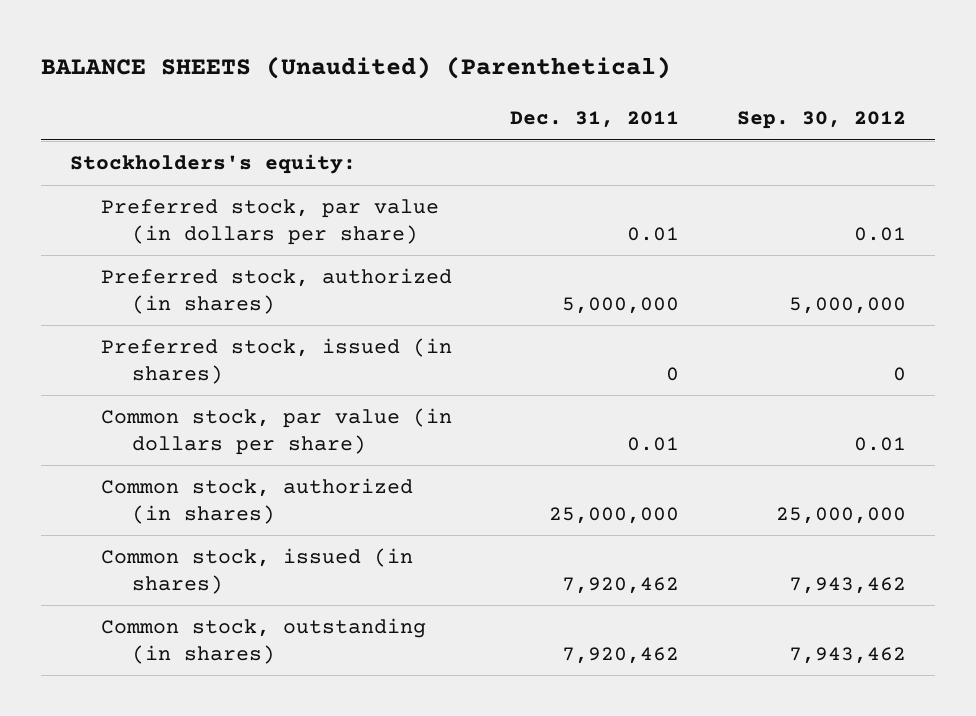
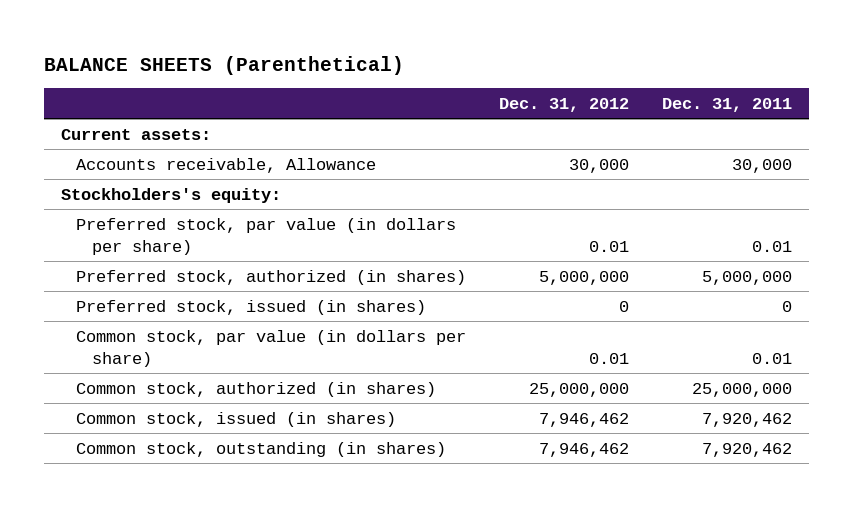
[40,56,671,80] BALANCE SHEETS (Unaudited) (Parenthetical) -> [44,55,405,75] BALANCE SHEETS (Parenthetical)
[737,110,907,129] Sep. 30, 2012 -> none
none -> [499,97,630,112] Dec. 31, 2012
none -> [60,128,211,140] Current assets:
none -> [76,157,377,173] Accounts receivable, Allowance

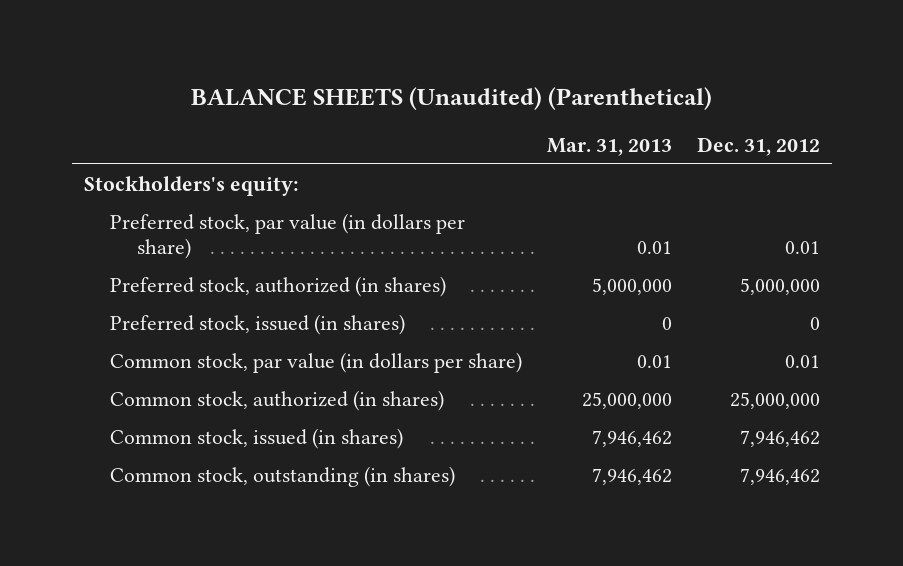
[44,55,405,75] BALANCE SHEETS (Parenthetical) -> [190,86,712,110] BALANCE SHEETS (Unaudited) (Parenthetical)
[662,97,793,112] Dec. 31, 2011 -> none
none -> [546,137,672,156] Mar. 31, 2013
[60,128,211,140] Current assets: -> none
[76,157,377,173] Accounts receivable, Allowance -> none

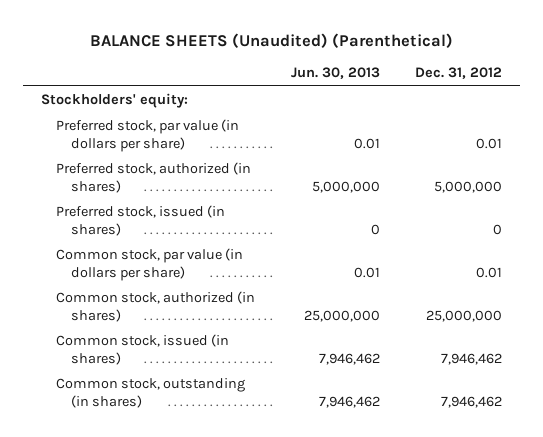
[546,137,672,156] Mar. 31, 2013 -> none
none -> [290,67,380,80] Jun. 30, 2013
[83,175,299,196] Stockholders's equity: -> [41,93,189,109] Stockholders' equity:

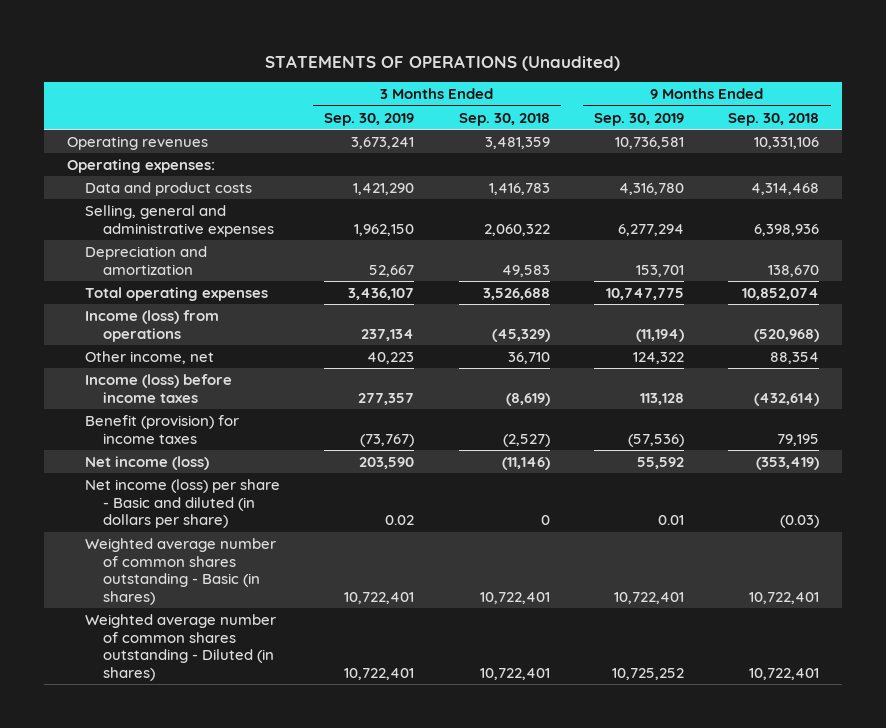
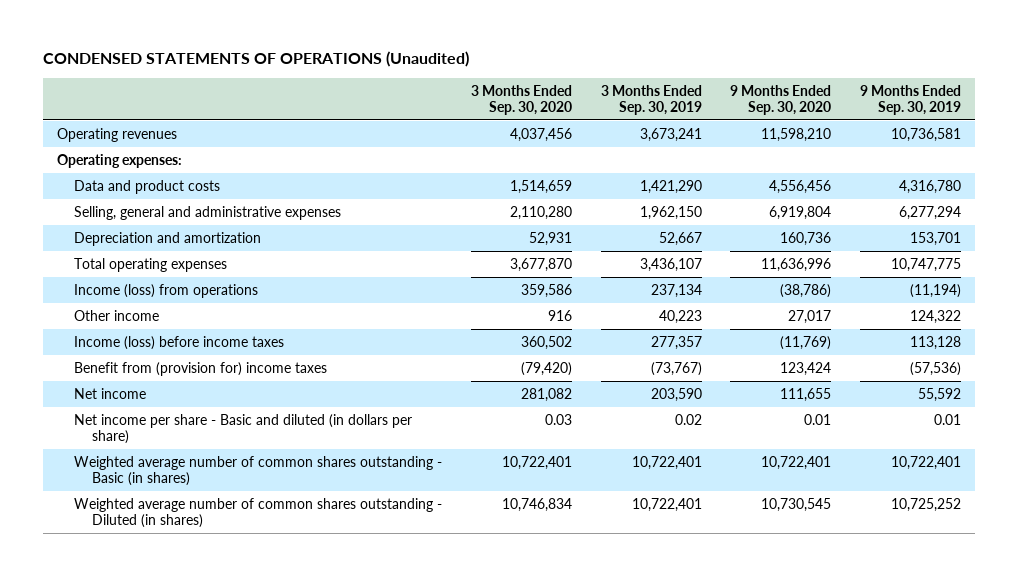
[265,54,621,71] STATEMENTS OF OPERATIONS (Unaudited) -> [42,51,469,68] CONDENSED STATEMENTS OF OPERATIONS (Unaudited)
[458,112,550,126] Sep. 30, 2018 -> none
[728,112,820,126] Sep. 30, 2018 -> none
none -> [470,84,572,115] 3 Months Ended Sep. 30, 2020
none -> [730,84,832,115] 9 Months Ended Sep. 30, 2020
[84,351,214,365] Other income, net -> [74,309,160,321] Other income
[84,415,239,444] Benefit (provision) for income taxes -> [74,361,328,376] Benefit from (provision for) income taxes
[84,456,209,471] Net income (loss) -> [74,387,147,399] Net income
[84,479,280,529] Net income (loss) per share - Basic and diluted (in dollars per share) -> [74,413,413,445] Net income per share - Basic and diluted (in dollars per share)

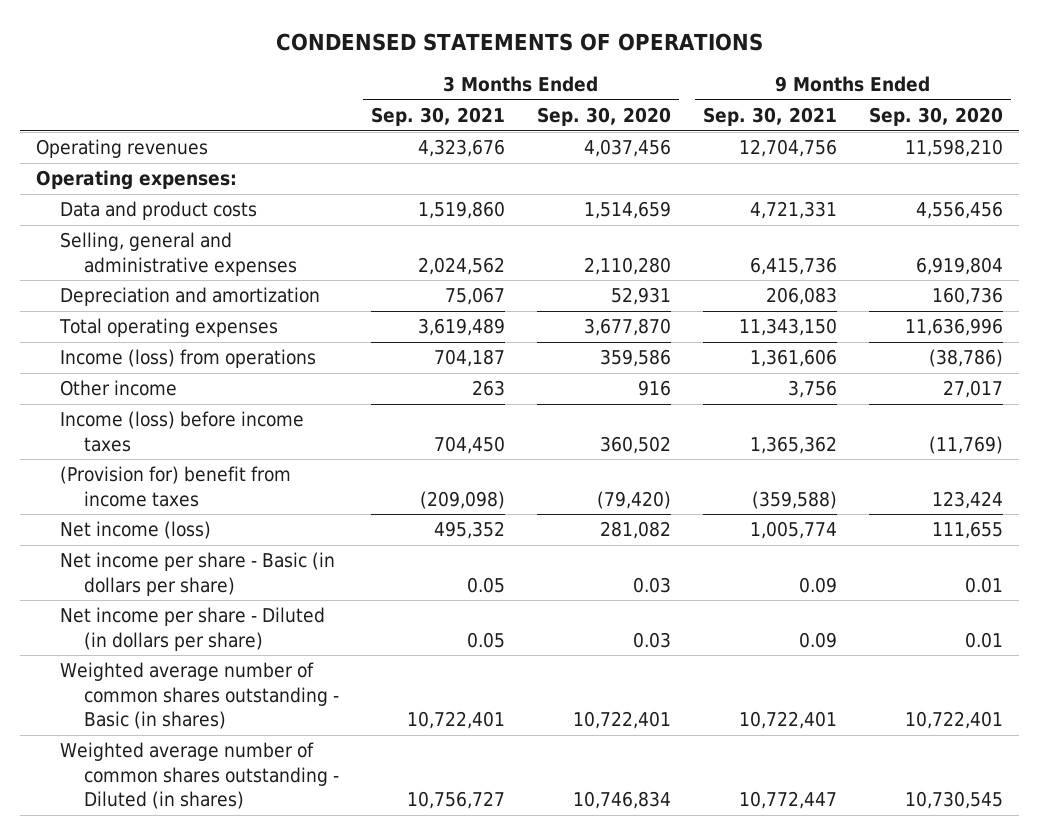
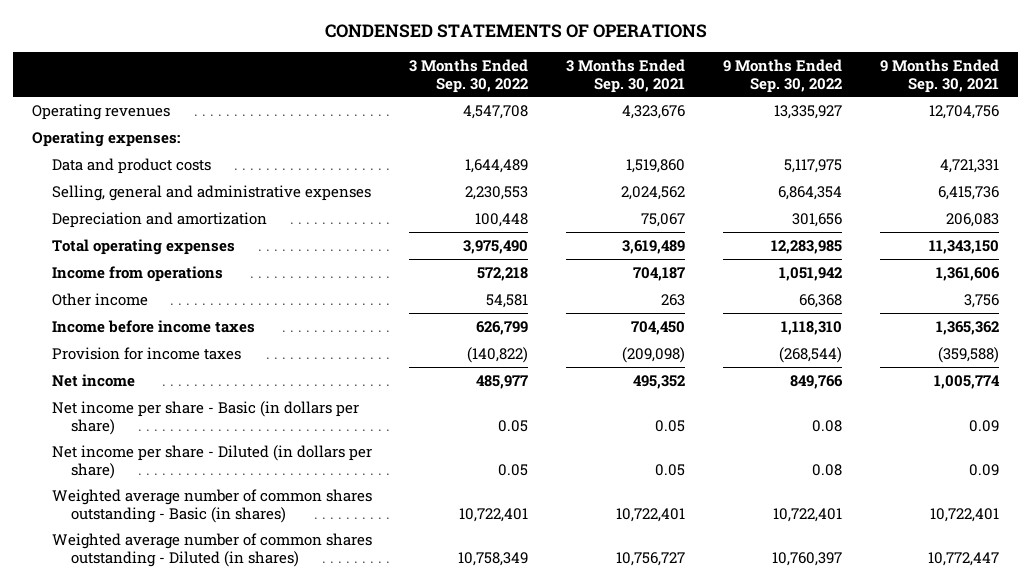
[537,107,672,127] Sep. 30, 2020 -> none
[868,107,1003,127] Sep. 30, 2020 -> none
none -> [409,58,529,93] 3 Months Ended Sep. 30, 2022
none -> [723,58,843,93] 9 Months Ended Sep. 30, 2022
[60,349,317,369] Income (loss) from operations -> [51,265,223,282] Income from operations
[60,411,305,452] Income (loss) before income taxes -> [51,319,255,333] Income before income taxes
[60,466,292,507] (Provision for) benefit from income taxes -> [51,346,241,360] Provision for income taxes
[60,521,212,540] Net income (loss) -> [51,373,135,387] Net income

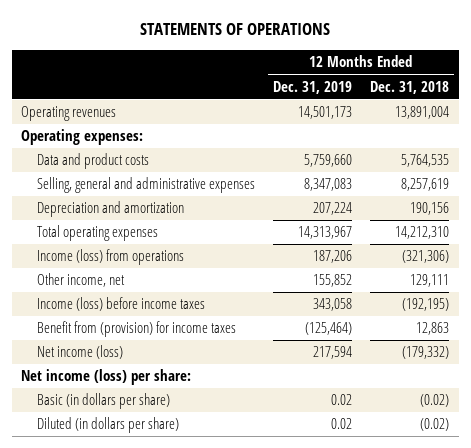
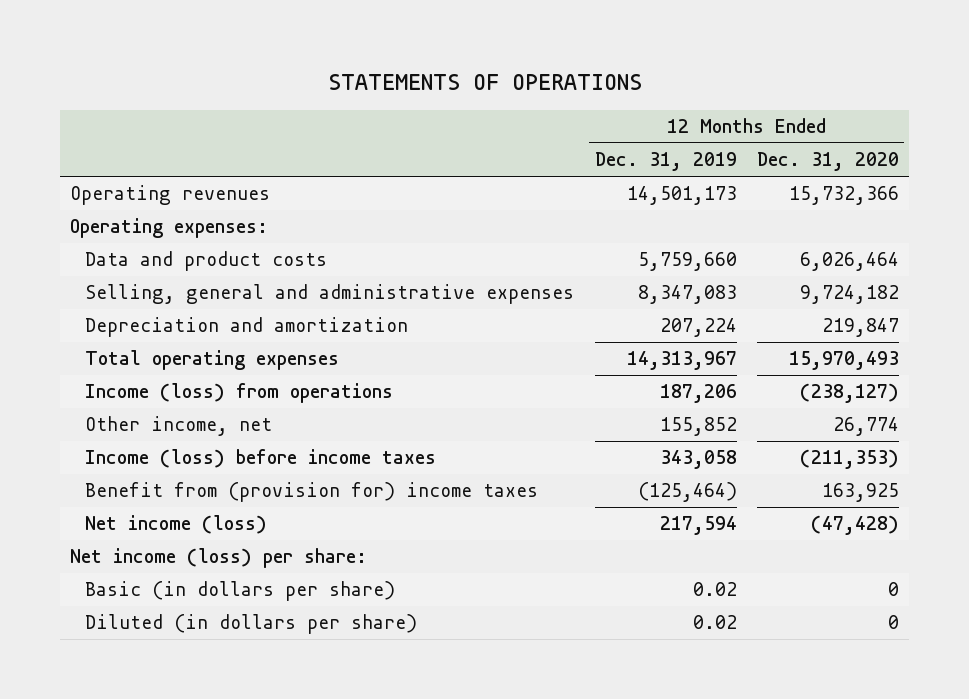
[370,80,450,94] Dec. 31, 2018 -> none
none -> [756,152,899,172] Dec. 31, 2020
[36,321,236,338] Benefit from (provision) for income taxes -> [85,482,539,503] Benefit from (provision for) income taxes

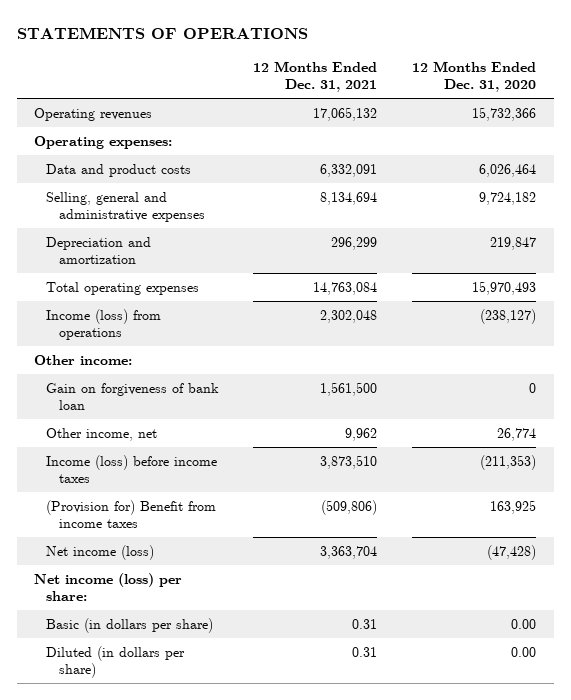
[594,152,737,172] Dec. 31, 2019 -> none
none -> [253,60,378,92] 12 Months Ended Dec. 31, 2021
none -> [34,354,133,365] Other income:
none -> [46,382,220,411] Gain on forgiveness of bank loan
[85,482,539,503] Benefit from (provision for) income taxes -> [46,499,217,529] (Provision for) Benefit from income taxes
[887,582,899,597] 0 -> [511,618,537,629] 0.00
[887,615,899,630] 0 -> [511,646,537,657] 0.00

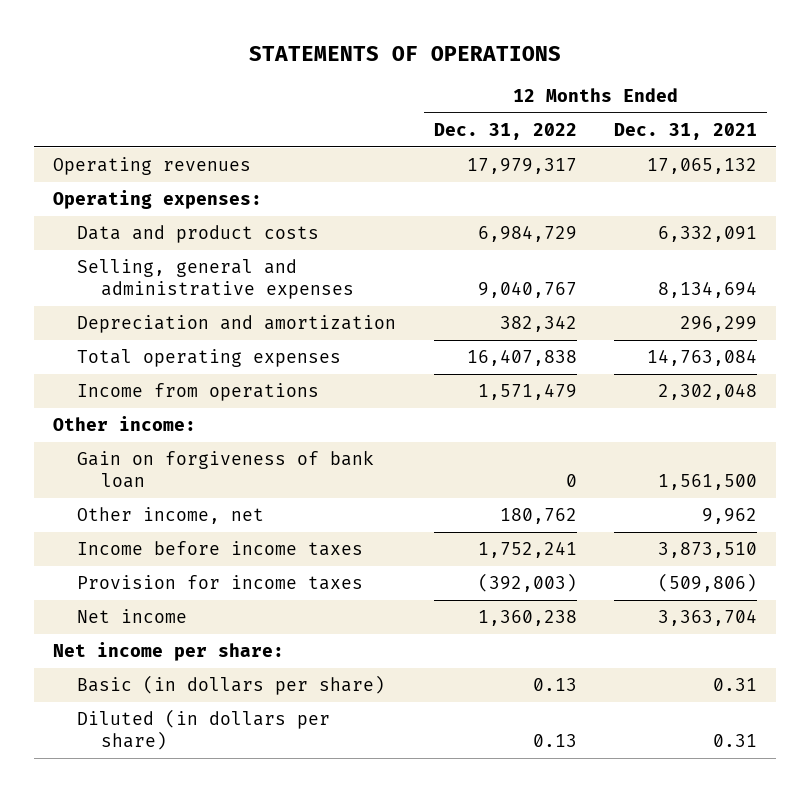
[412,60,537,92] 12 Months Ended Dec. 31, 2020 -> none
none -> [433,123,577,141] Dec. 31, 2022
[46,308,162,341] Income (loss) from operations -> [77,383,320,402] Income from operations
[46,454,218,484] Income (loss) before income taxes -> [77,541,364,557] Income before income taxes
[46,499,217,529] (Provision for) Benefit from income taxes -> [77,575,364,591] Provision for income taxes
[46,544,155,560] Net income (loss) -> [77,609,188,624] Net income
[34,572,183,602] Net income (loss) per share: -> [52,642,284,662] Net income per share:

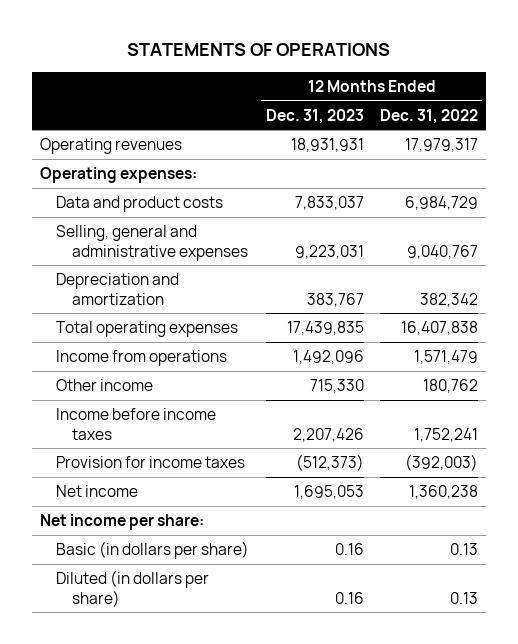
[614,123,758,141] Dec. 31, 2021 -> none
none -> [265,108,364,124] Dec. 31, 2023
[52,416,196,432] Other income: -> none
[77,450,375,489] Gain on forgiveness of bank loan -> none
[77,507,265,525] Other income, net -> [56,379,154,392] Other income

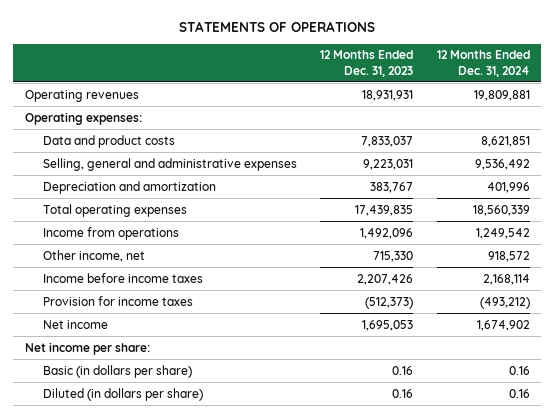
[380,108,479,124] Dec. 31, 2022 -> none
none -> [436,50,530,77] 12 Months Ended Dec. 31, 2024
[56,379,154,392] Other income -> [43,249,146,262] Other income, net

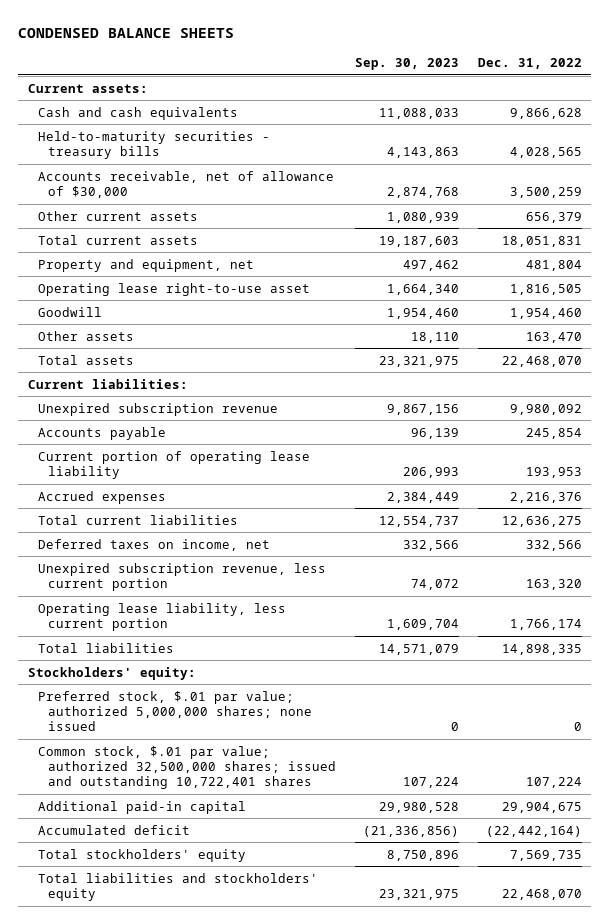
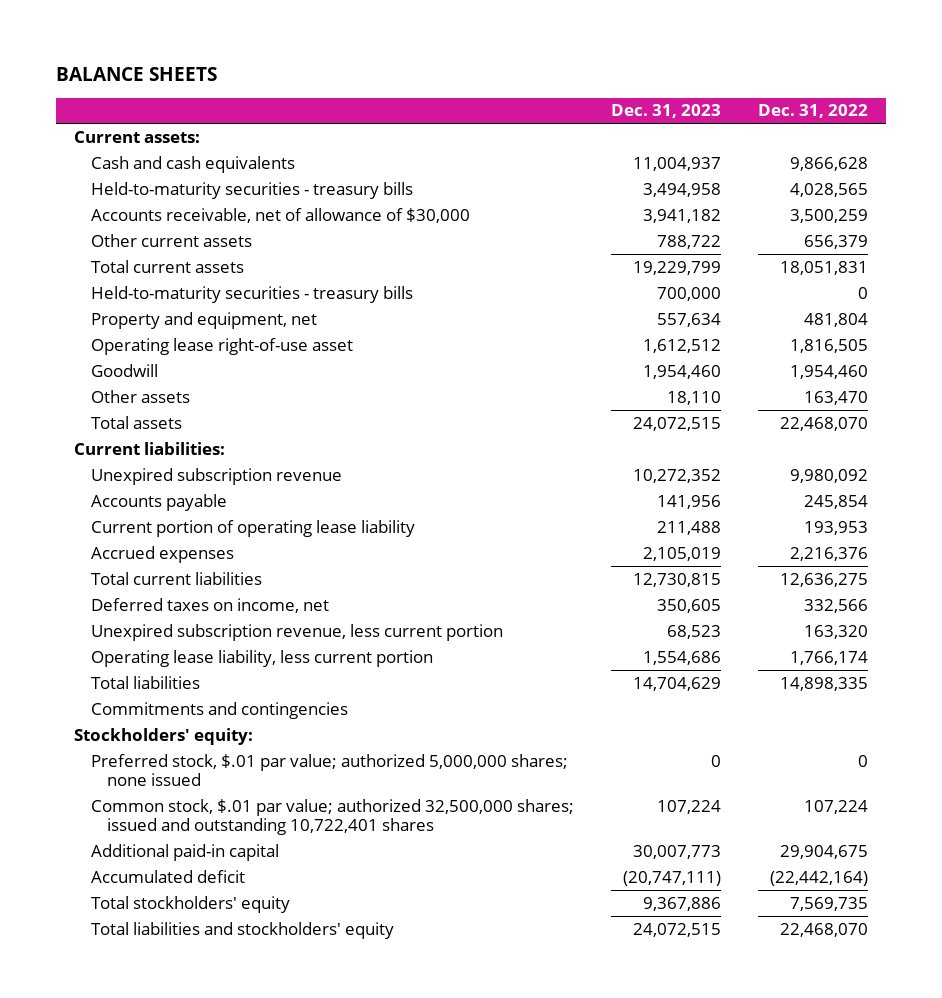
[18,27,235,38] CONDENSED BALANCE SHEETS -> [55,67,217,82] BALANCE SHEETS
[354,58,459,71] Sep. 30, 2023 -> none
none -> [610,104,721,119] Dec. 31, 2023
none -> [90,285,413,303] Held-to-maturity securities - treasury bills
[37,282,310,296] Operating lease right-to-use asset -> [90,337,353,355] Operating lease right-of-use asset
none -> [90,701,348,719] Commitments and contingencies

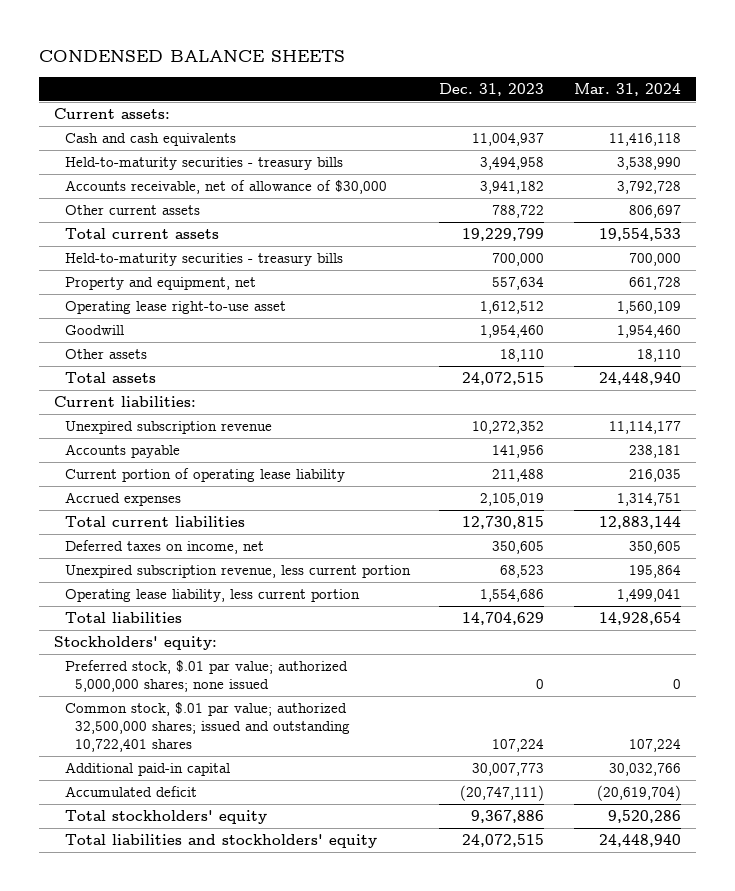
[55,67,217,82] BALANCE SHEETS -> [38,50,345,63] CONDENSED BALANCE SHEETS
[757,104,868,119] Dec. 31, 2022 -> none
none -> [573,82,681,96] Mar. 31, 2024
[90,337,353,355] Operating lease right-of-use asset -> [64,301,286,315] Operating lease right-to-use asset
[90,701,348,719] Commitments and contingencies -> none

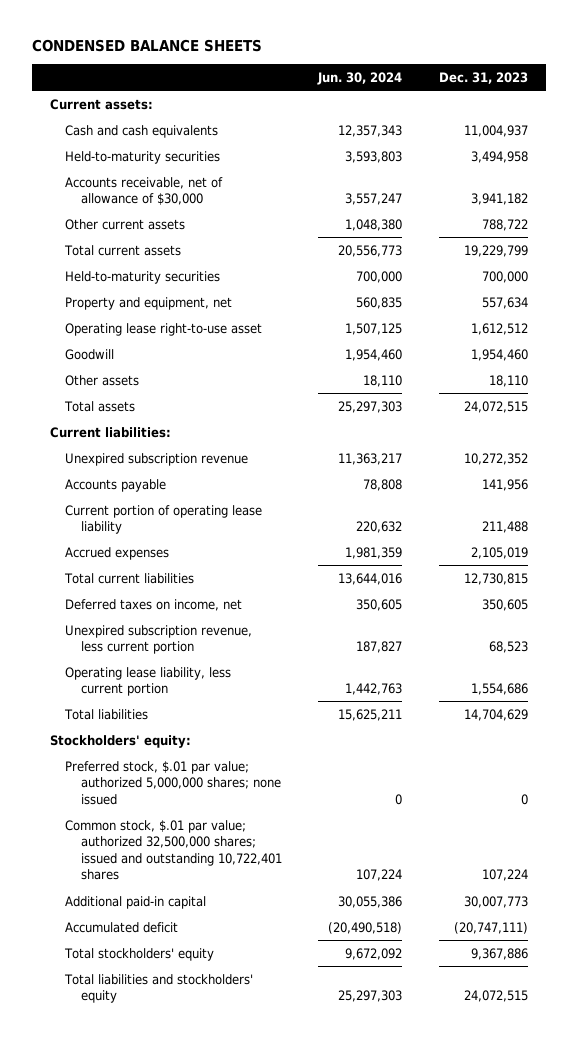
[573,82,681,96] Mar. 31, 2024 -> none
none -> [317,71,403,85] Jun. 30, 2024
[64,157,343,171] Held-to-maturity securities - treasury bills -> [65,150,221,164] Held-to-maturity securities
[64,253,343,267] Held-to-maturity securities - treasury bills -> [65,270,221,284] Held-to-maturity securities

